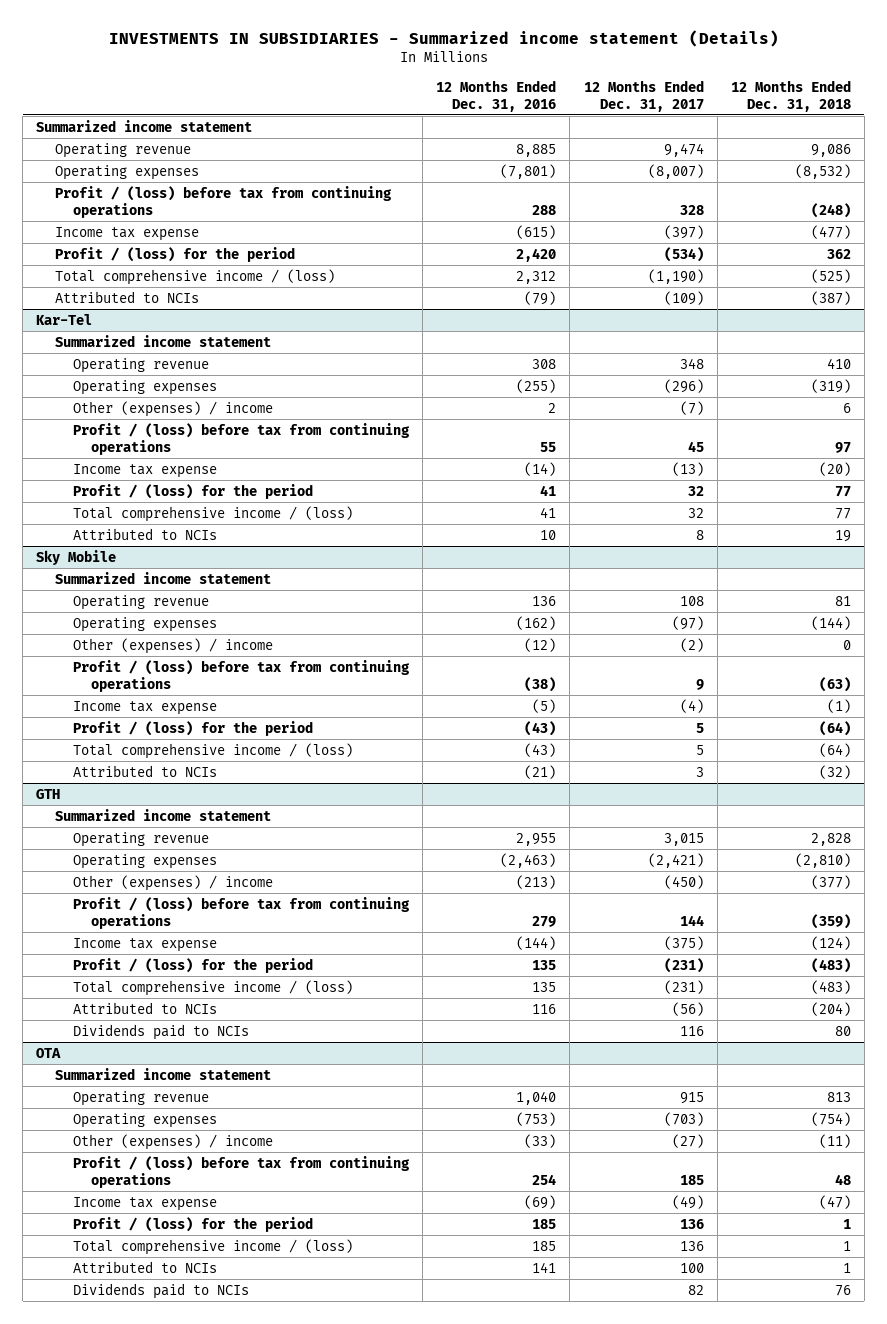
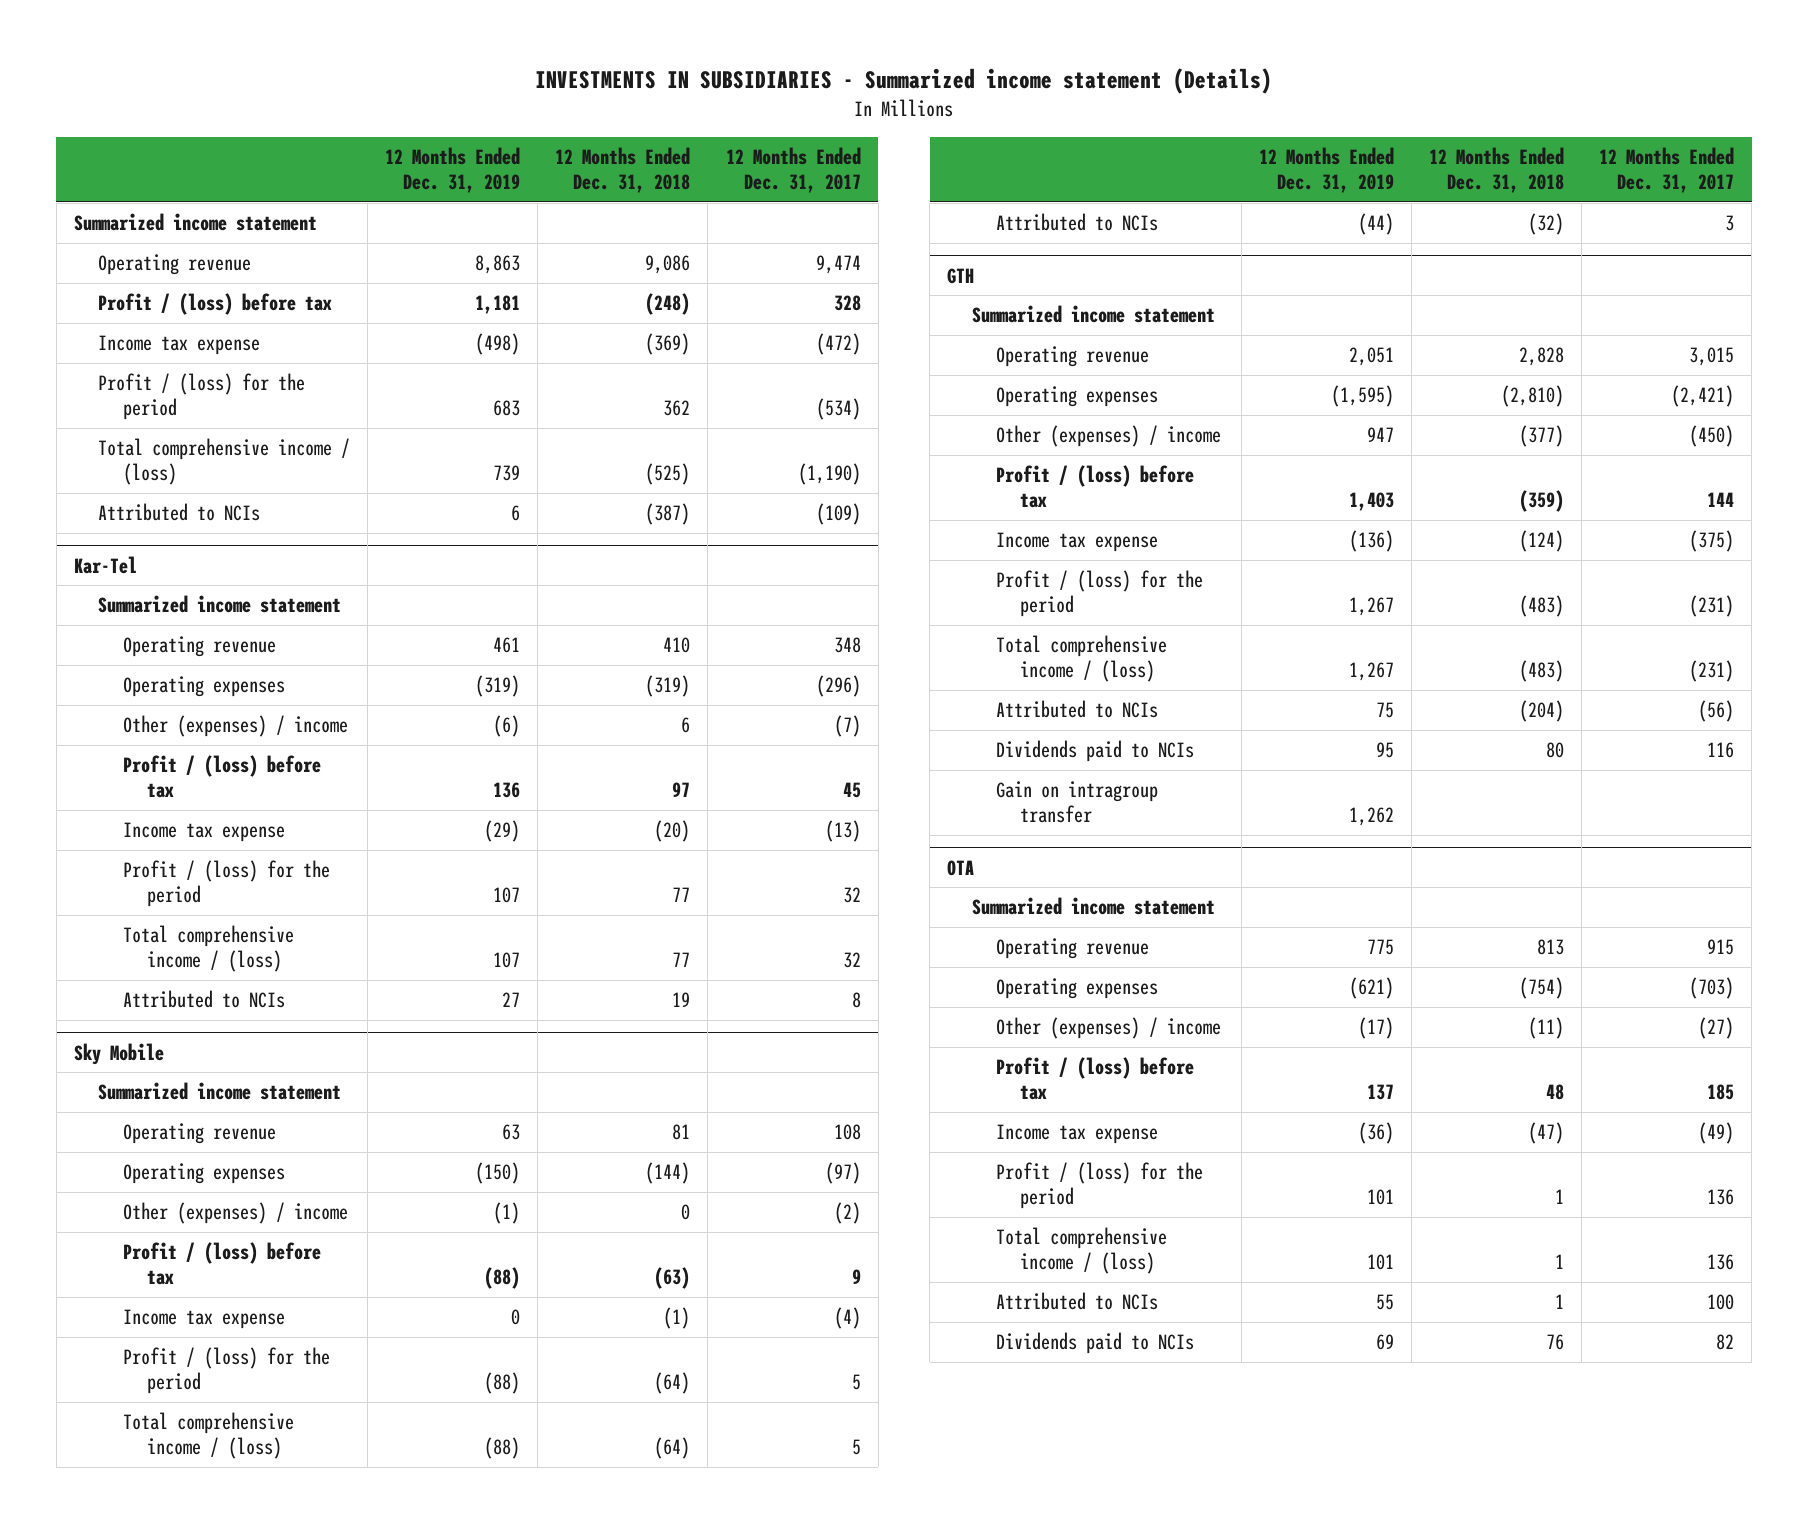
[436,79,557,112] 12 Months Ended Dec. 31, 2016 -> none
none -> [385,147,521,193] 12 Months Ended Dec. 31, 2019
[54,164,199,180] Operating expenses -> none
[54,185,392,218] Profit / (loss) before tax from continuing operations -> [98,293,333,316] Profit / (loss) before tax
[663,224,704,239] (397) -> [815,333,861,356] (472)
[810,224,851,239] (477) -> [645,333,691,356] (369)
[73,422,411,455] Profit / (loss) before tax from continuing operations -> [122,755,321,798] Profit / (loss) before tax
[73,659,411,692] Profit / (loss) before tax from continuing operations -> [122,1242,321,1285] Profit / (loss) before tax
[73,896,411,929] Profit / (loss) before tax from continuing operations -> [996,465,1195,508] Profit / (loss) before tax
none -> [996,781,1159,823] Gain on intragroup transfer
[73,1155,411,1188] Profit / (loss) before tax from continuing operations -> [996,1057,1195,1100] Profit / (loss) before tax

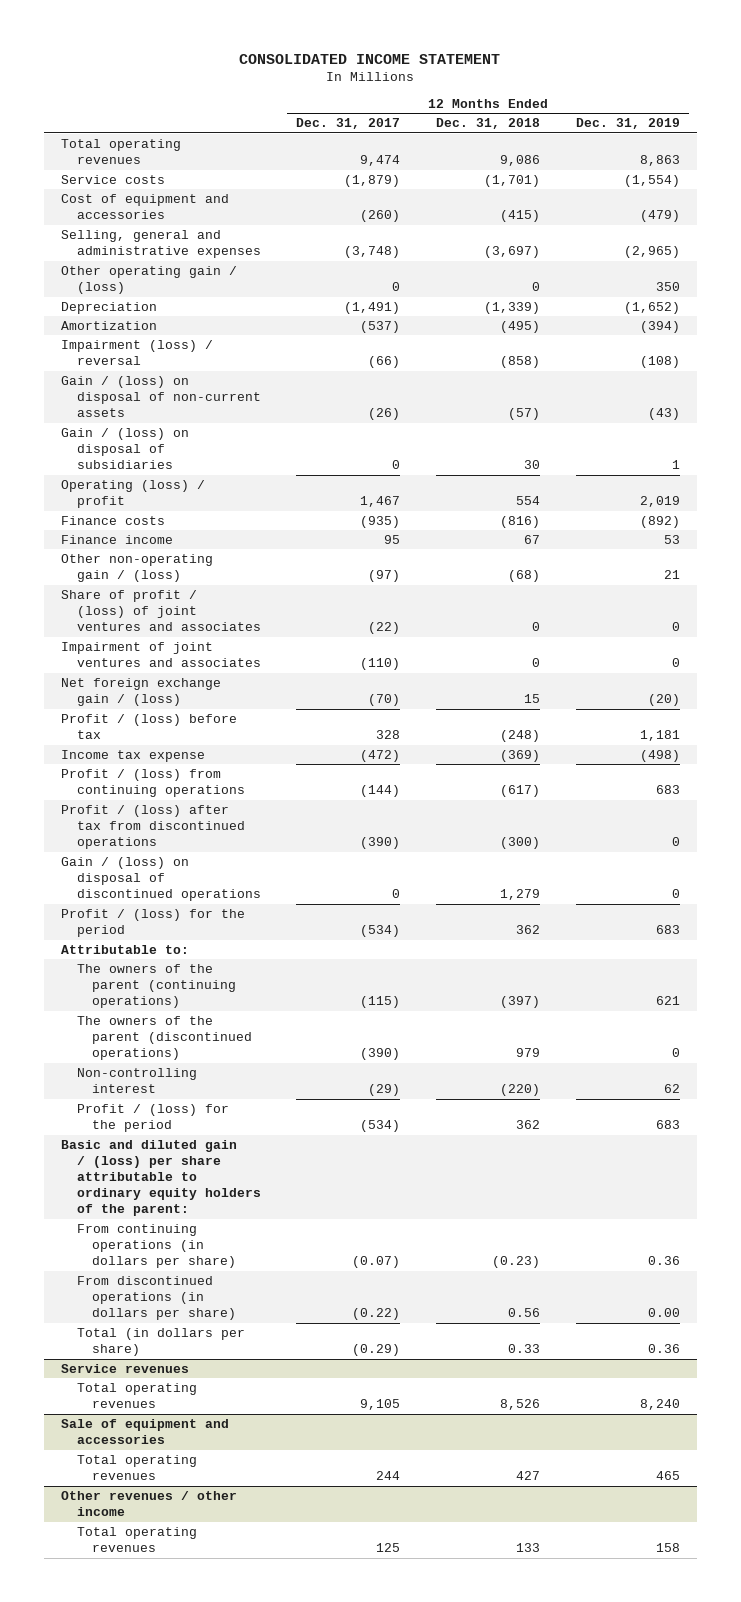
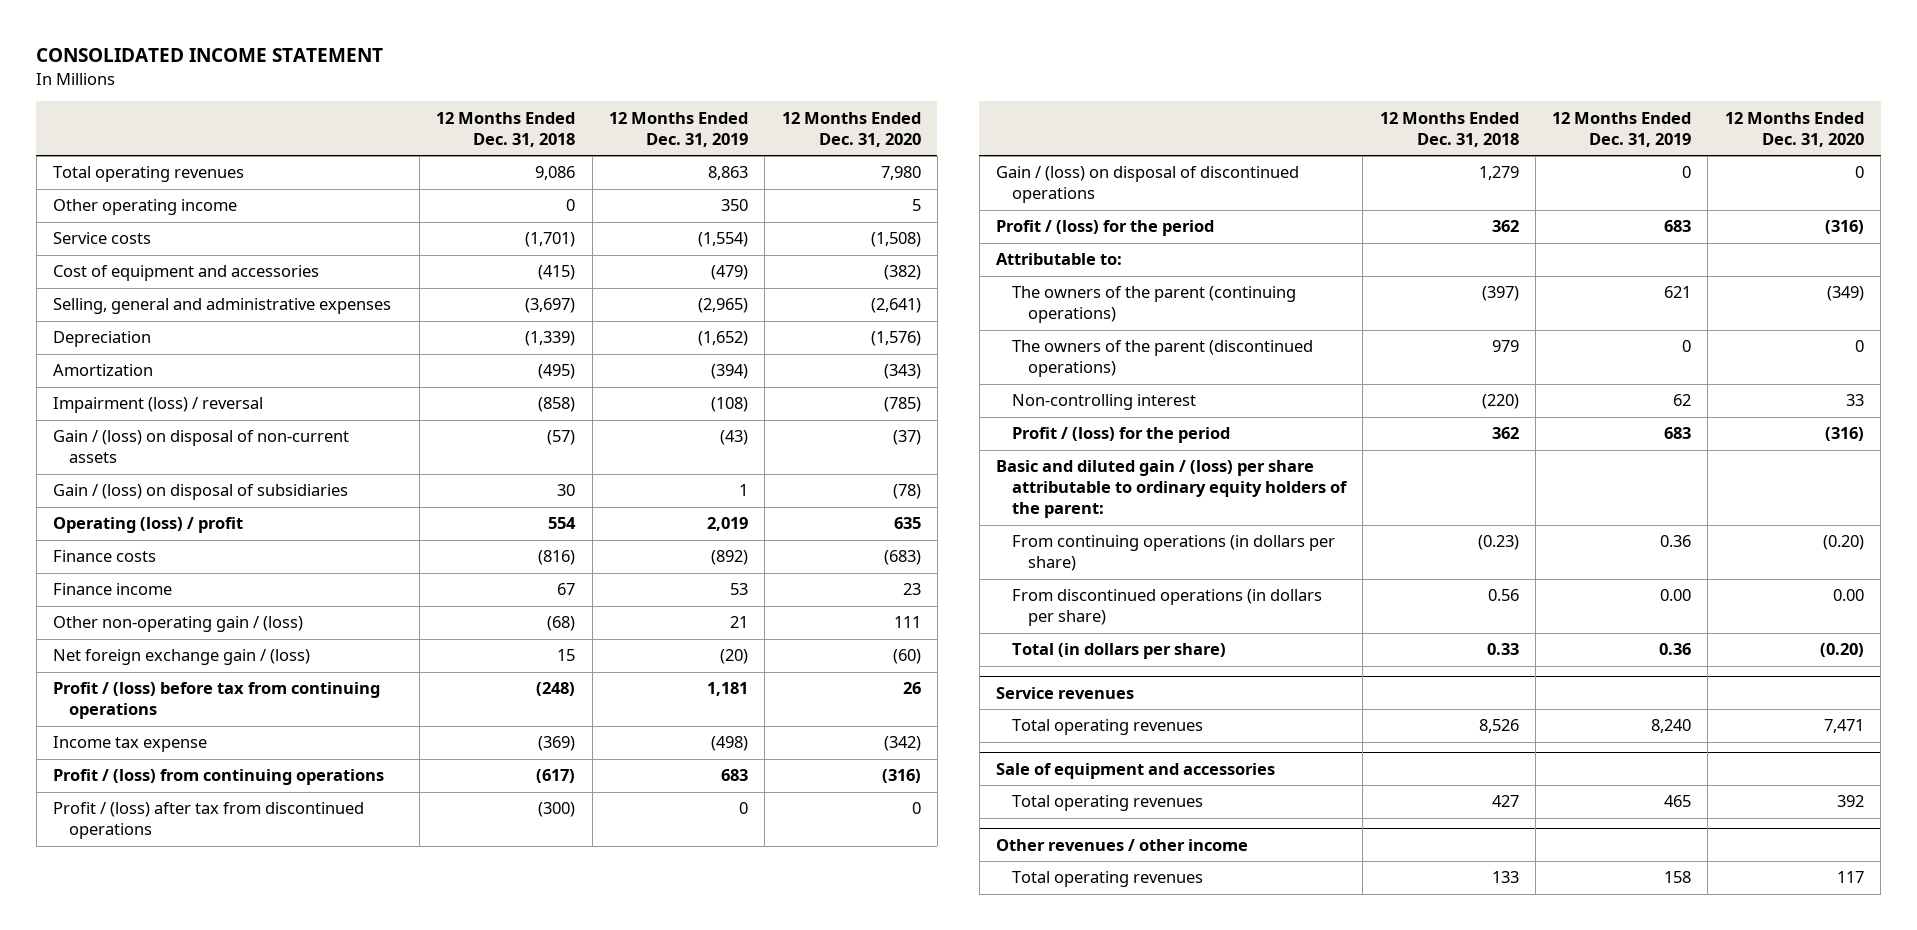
[296,118,401,130] Dec. 31, 2017 -> none
none -> [781,111,921,147] 12 Months Ended Dec. 31, 2020
none -> [53,199,238,216] Other operating income
[61,265,238,295] Other operating gain / (loss) -> none
[61,589,261,632] Share of profit / (loss) of joint ventures and associates -> none
[61,641,261,668] Impairment of joint ventures and associates -> none
[61,713,238,740] Profit / (loss) before tax -> [53,682,381,720] Profit / (loss) before tax from continuing operations

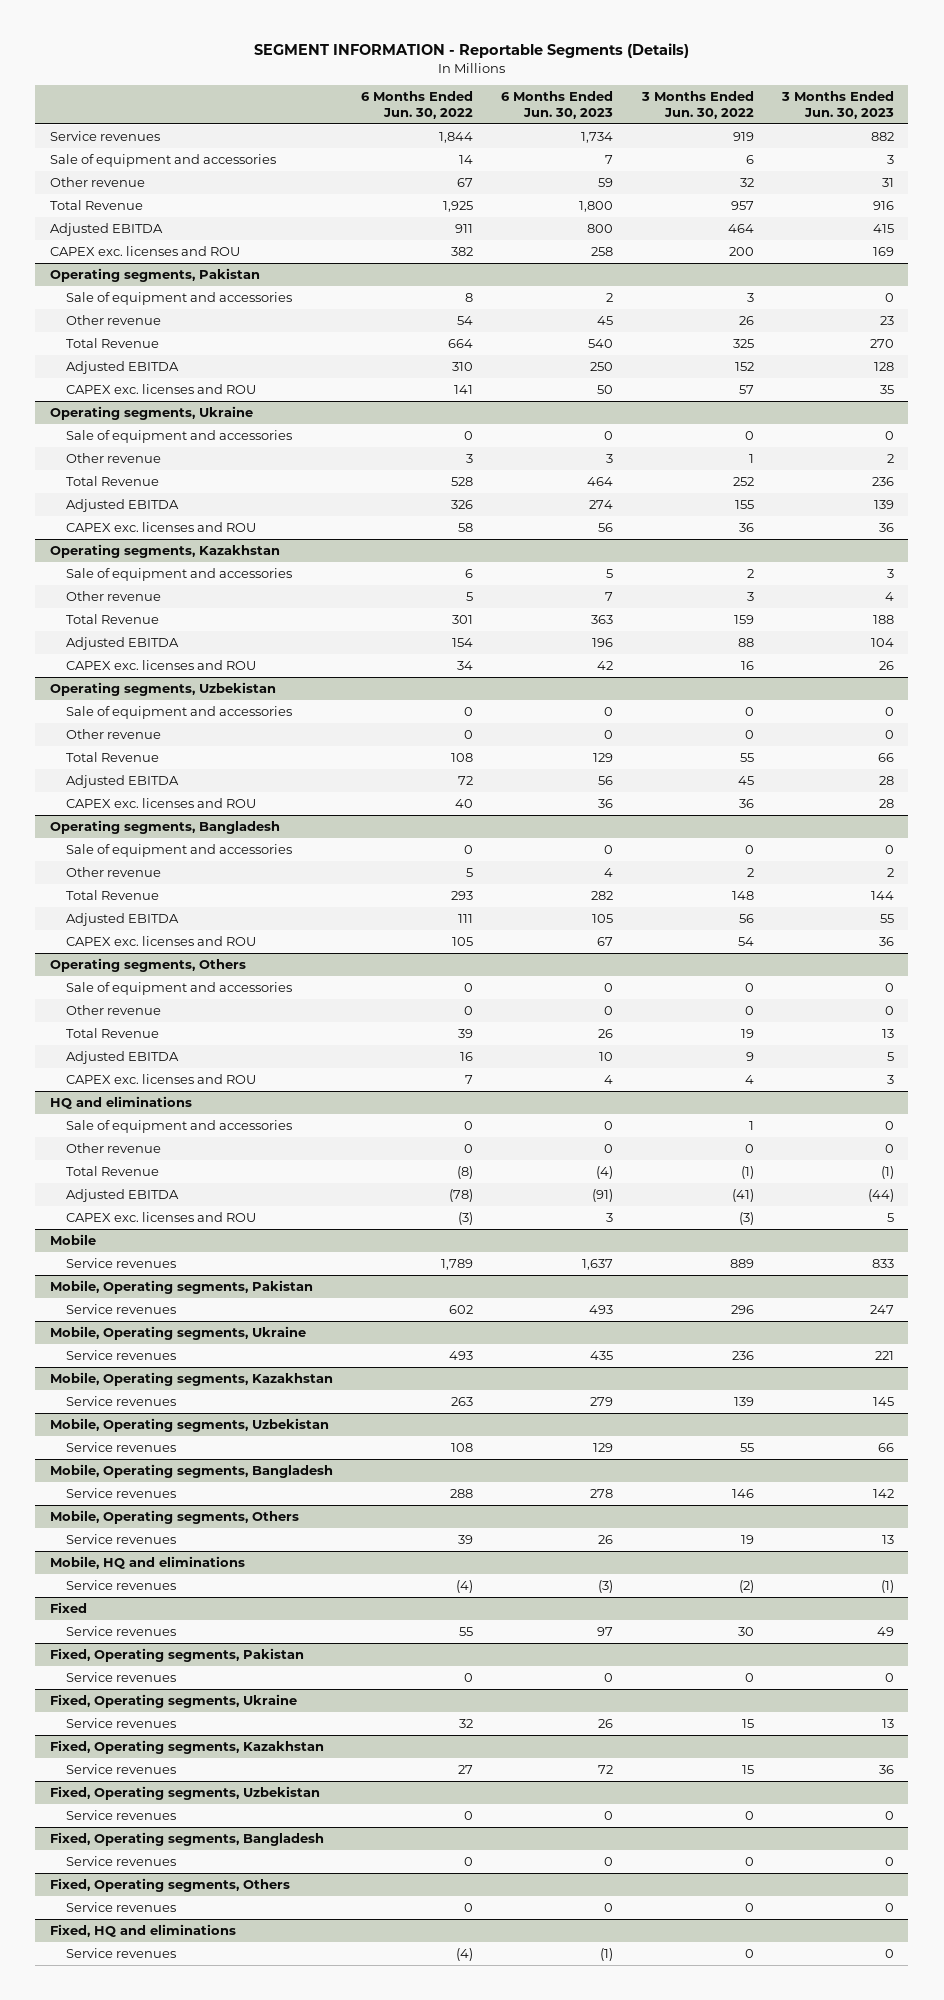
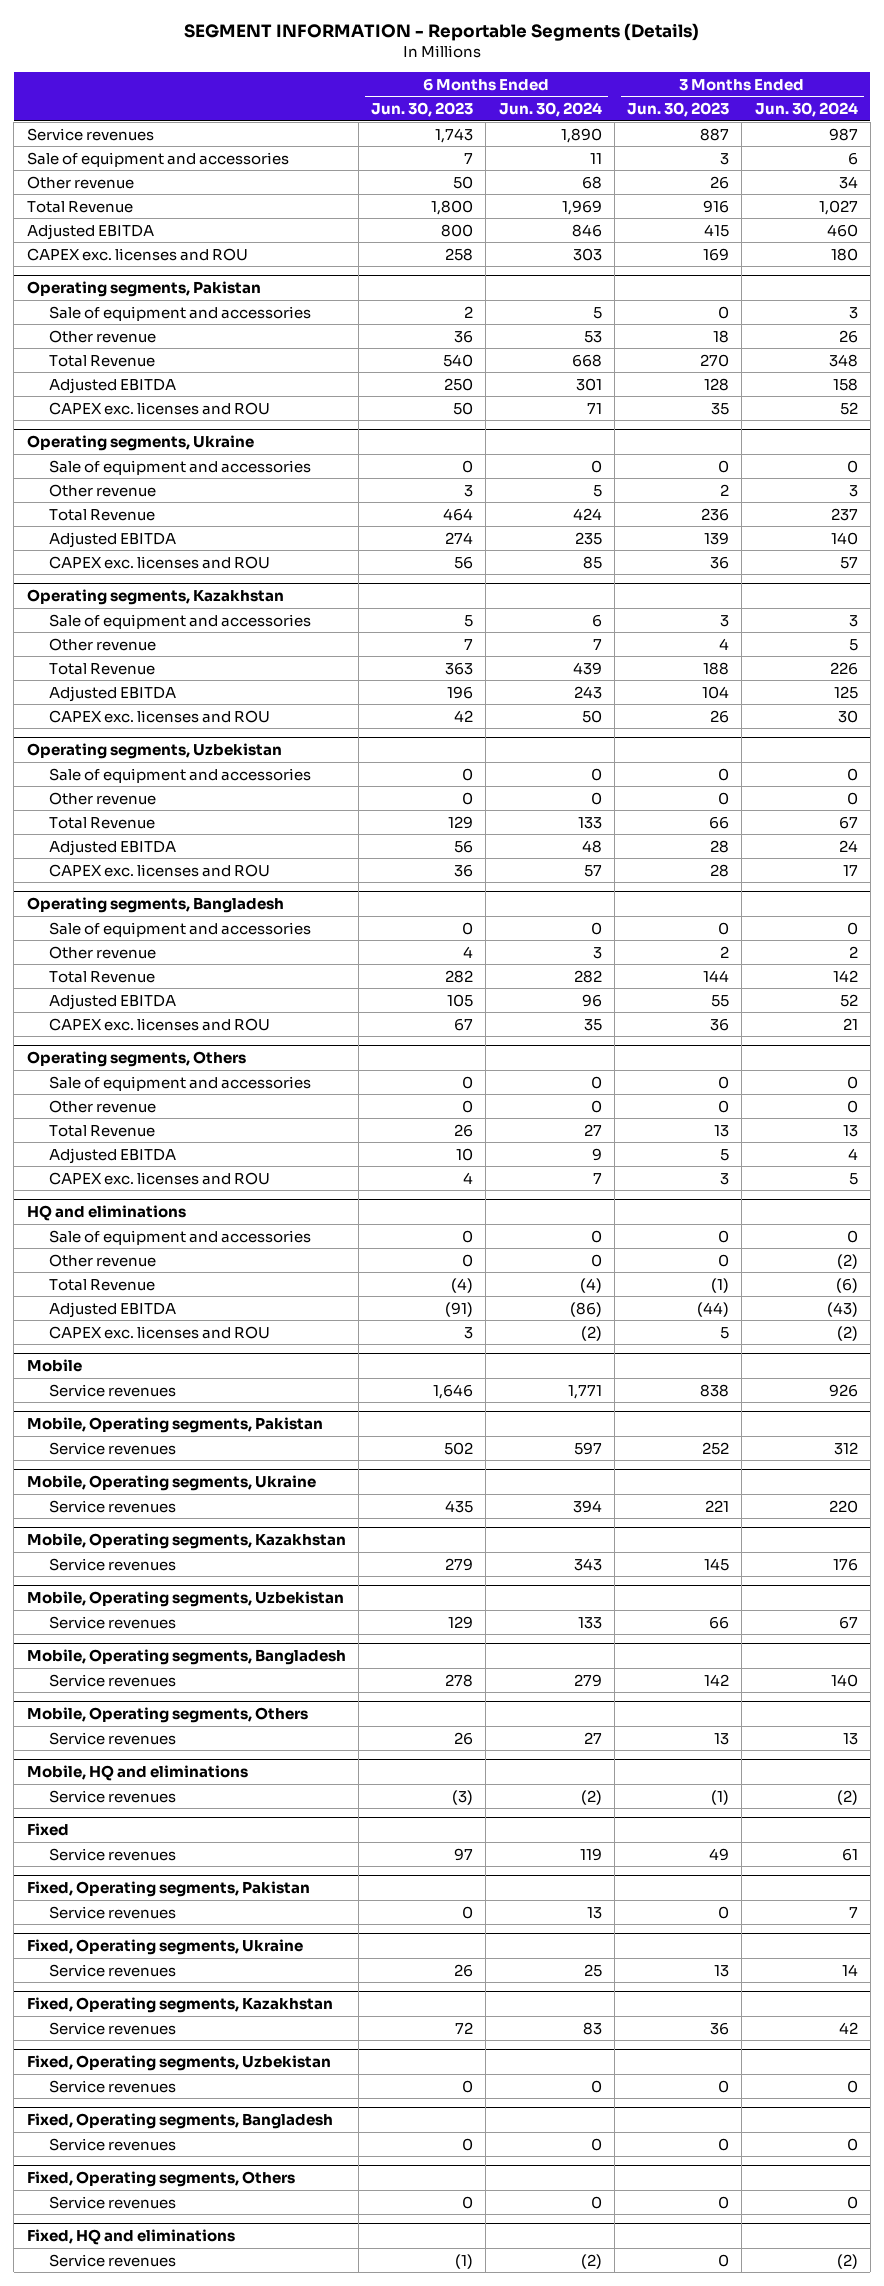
[360,91,473,119] 6 Months Ended Jun. 30, 2022 -> none
[640,91,754,119] 3 Months Ended Jun. 30, 2022 -> none
none -> [498,102,602,118] Jun. 30, 2024
none -> [754,102,858,118] Jun. 30, 2024
[581,132,614,144] 1,734 -> [435,127,474,143] 1,743
[871,132,895,142] 882 -> [700,127,730,141] 887
[598,178,614,188] 59 -> [453,175,474,189] 50
[882,178,895,188] 31 -> [710,175,730,189] 26
[597,316,614,326] 45 -> [454,329,474,343] 36
[880,316,895,326] 23 -> [713,329,730,343] 18
[582,1259,614,1271] 1,637 -> [433,1383,474,1399] 1,646
[872,1259,895,1269] 833 -> [700,1383,730,1397] 838
[589,1305,614,1315] 493 -> [444,1441,474,1455] 502
[870,1305,895,1315] 247 -> [702,1441,730,1455] 252

